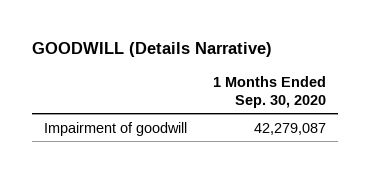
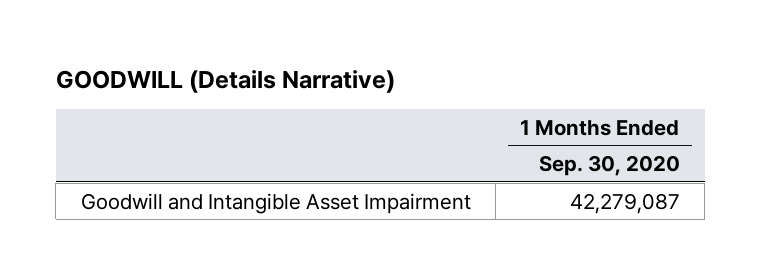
[44,121,188,136] Impairment of goodwill -> [80,192,471,214] Goodwill and Intangible Asset Impairment

